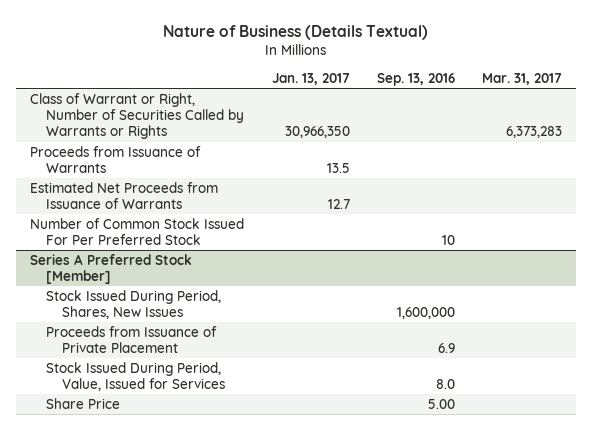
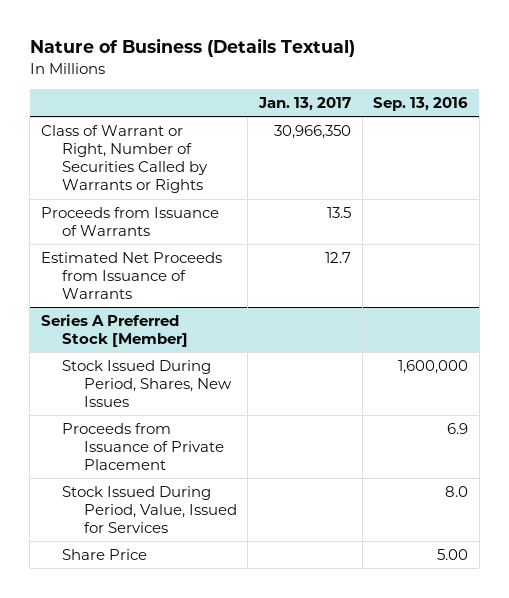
[482,72,563,85] Mar. 31, 2017 -> none
[30,217,245,246] Number of Common Stock Issued For Per Preferred Stock -> none

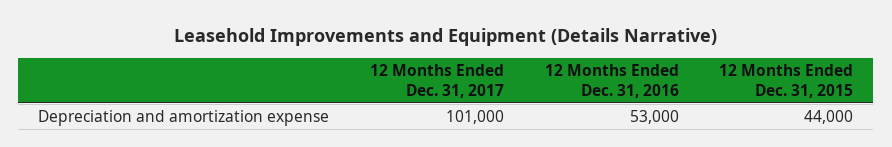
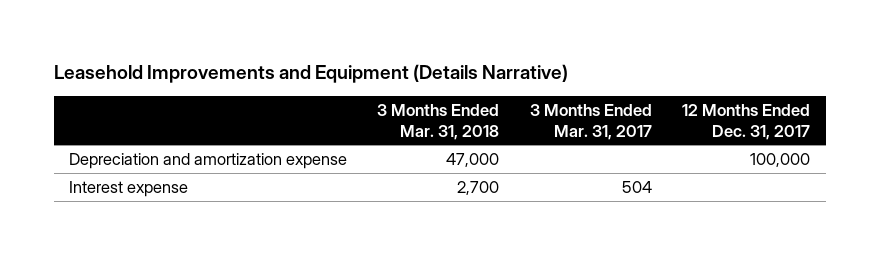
[544,64,679,99] 12 Months Ended Dec. 31, 2016 -> none
[719,64,854,99] 12 Months Ended Dec. 31, 2015 -> none
none -> [377,103,500,140] 3 Months Ended Mar. 31, 2018
none -> [529,103,652,140] 3 Months Ended Mar. 31, 2017
[445,110,504,125] 101,000 -> [750,152,811,167] 100,000
none -> [68,180,188,197] Interest expense

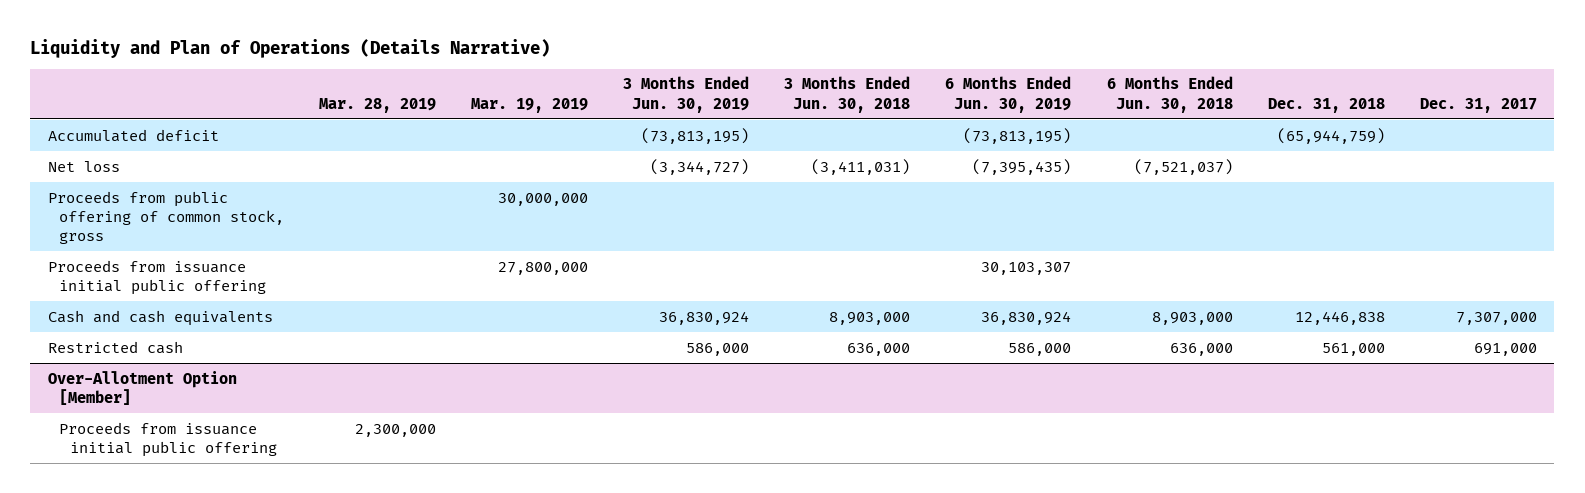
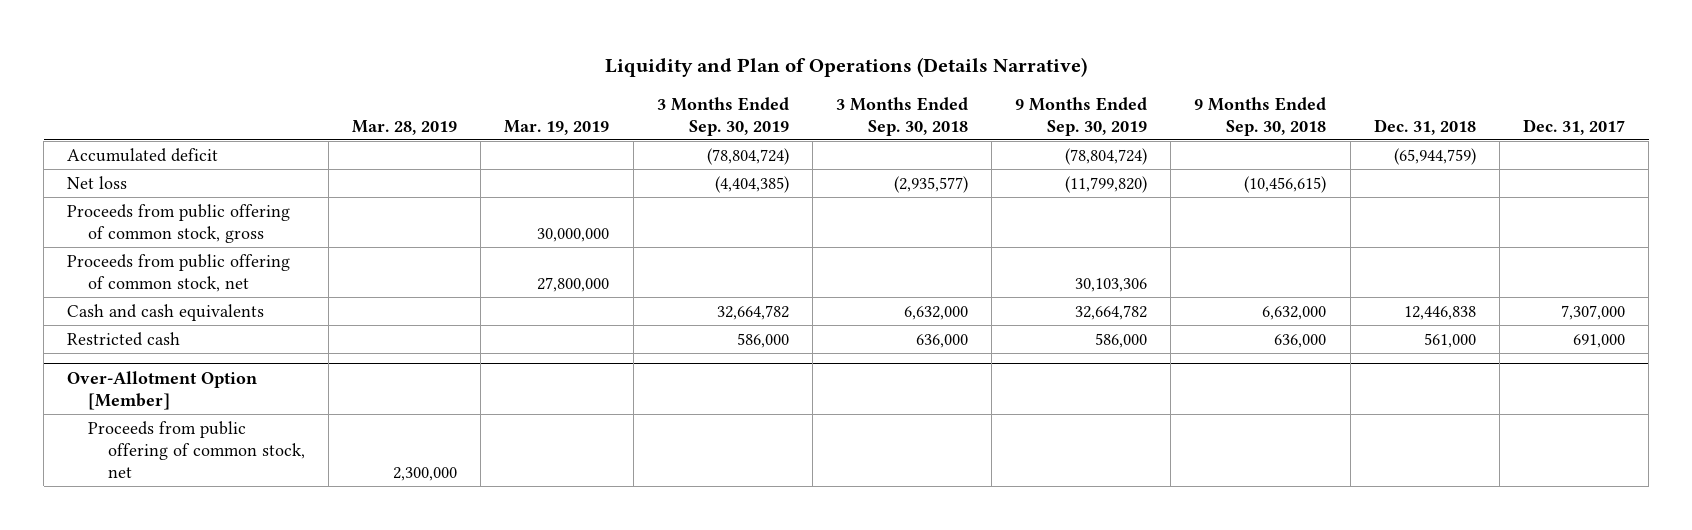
[623,76,750,113] 3 Months Ended Jun. 30, 2019 -> none
[784,76,911,113] 3 Months Ended Jun. 30, 2018 -> none
[945,76,1072,113] 6 Months Ended Jun. 30, 2019 -> none
[1106,76,1233,113] 6 Months Ended Jun. 30, 2018 -> none
none -> [656,96,789,136] 3 Months Ended Sep. 30, 2019
none -> [835,96,968,136] 3 Months Ended Sep. 30, 2018
none -> [1015,96,1148,136] 9 Months Ended Sep. 30, 2019
none -> [1194,96,1327,136] 9 Months Ended Sep. 30, 2018
[47,259,266,295] Proceeds from issuance initial public offering -> [67,253,291,292] Proceeds from public offering of common stock, net
[58,421,277,457] Proceeds from issuance initial public offering -> [87,420,305,478] Proceeds from public offering of common stock, net

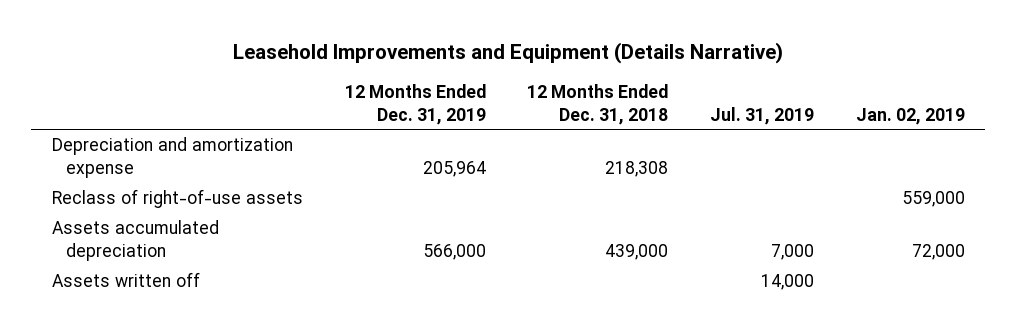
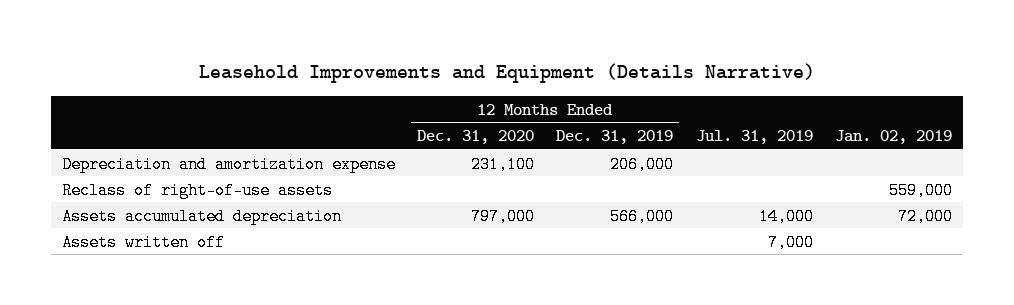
[527,83,669,125] 12 Months Ended Dec. 31, 2018 -> none
none -> [417,130,535,145] Dec. 31, 2020
[422,161,486,178] 205,964 -> [610,155,675,173] 206,000
[770,244,814,261] 7,000 -> [758,207,814,225] 14,000
[760,274,814,291] 14,000 -> [767,233,814,251] 7,000

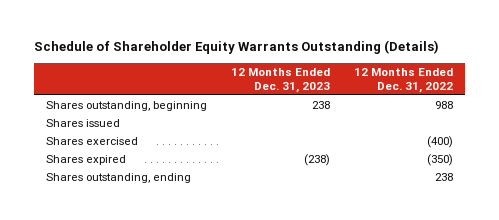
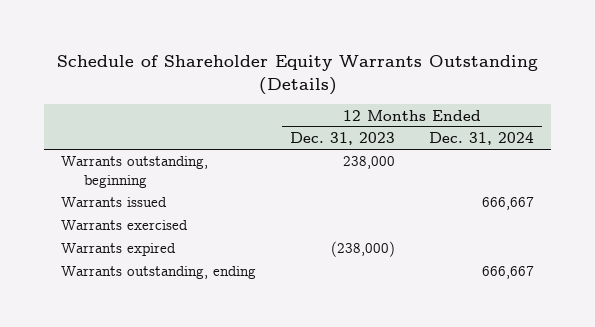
[353,68,453,93] 12 Months Ended Dec. 31, 2022 -> none
none -> [428,132,534,146] Dec. 31, 2024
[45,101,207,112] Shares outstanding, beginning -> [61,156,209,188] Warrants outstanding, beginning
[311,101,330,110] 238 -> [343,156,396,170] 238,000
[45,119,120,128] Shares issued -> [61,197,168,208] Warrants issued
[45,137,138,146] Shares exercised -> [61,220,189,231] Warrants exercised
[45,155,126,166] Shares expired -> [61,243,177,257] Warrants expired
[303,154,330,167] (238) -> [331,241,396,258] (238,000)
[45,173,191,184] Shares outstanding, ending -> [61,266,257,280] Warrants outstanding, ending

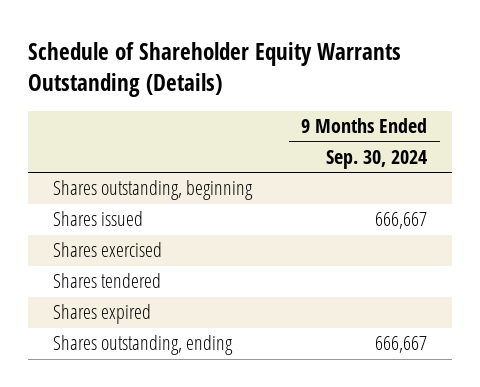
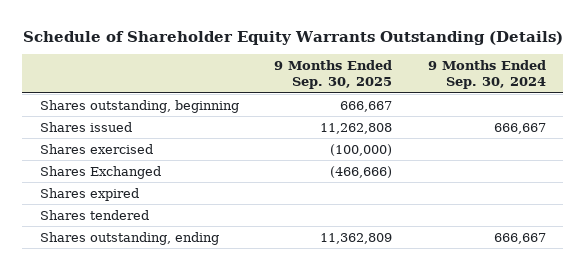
none -> [274,60,393,90] 9 Months Ended Sep. 30, 2025
none -> [40,165,162,179] Shares Exchanged
[52,273,161,289] Shares tendered -> [40,209,150,220] Shares tendered

